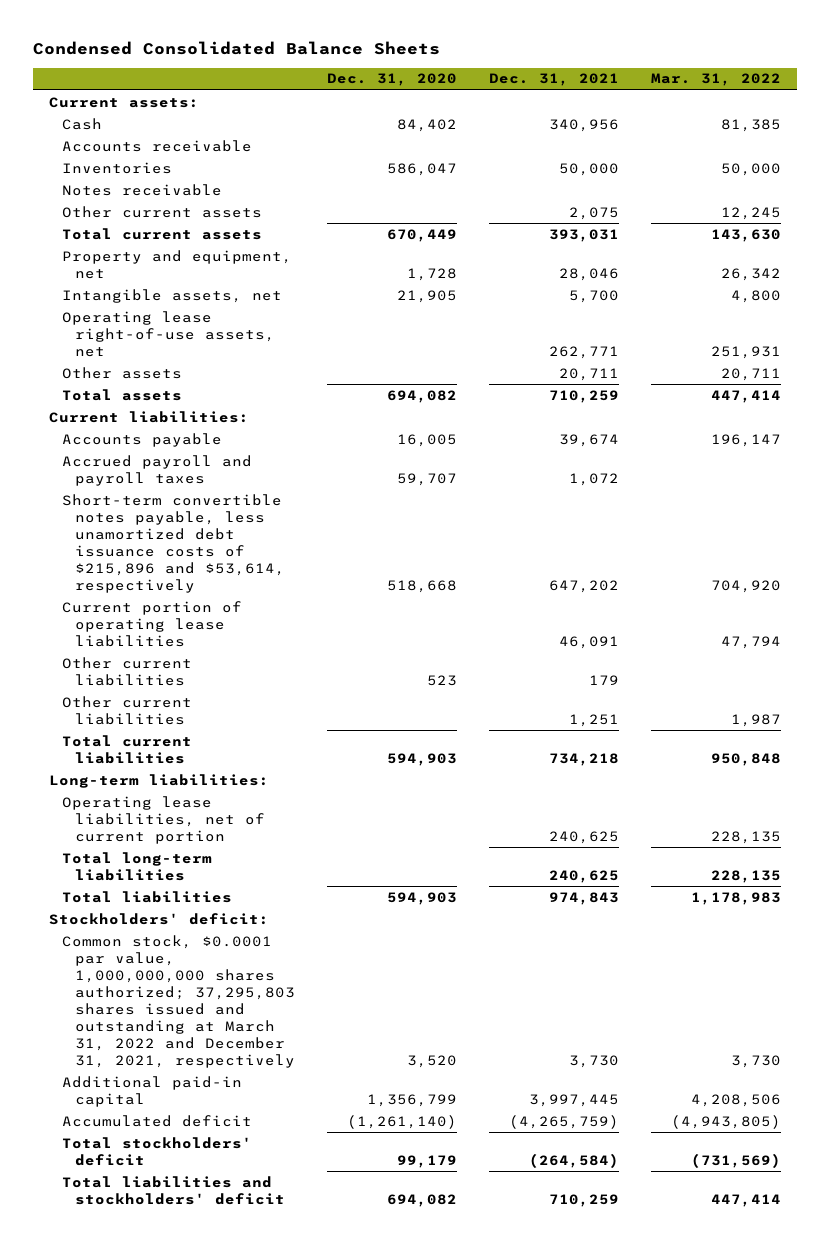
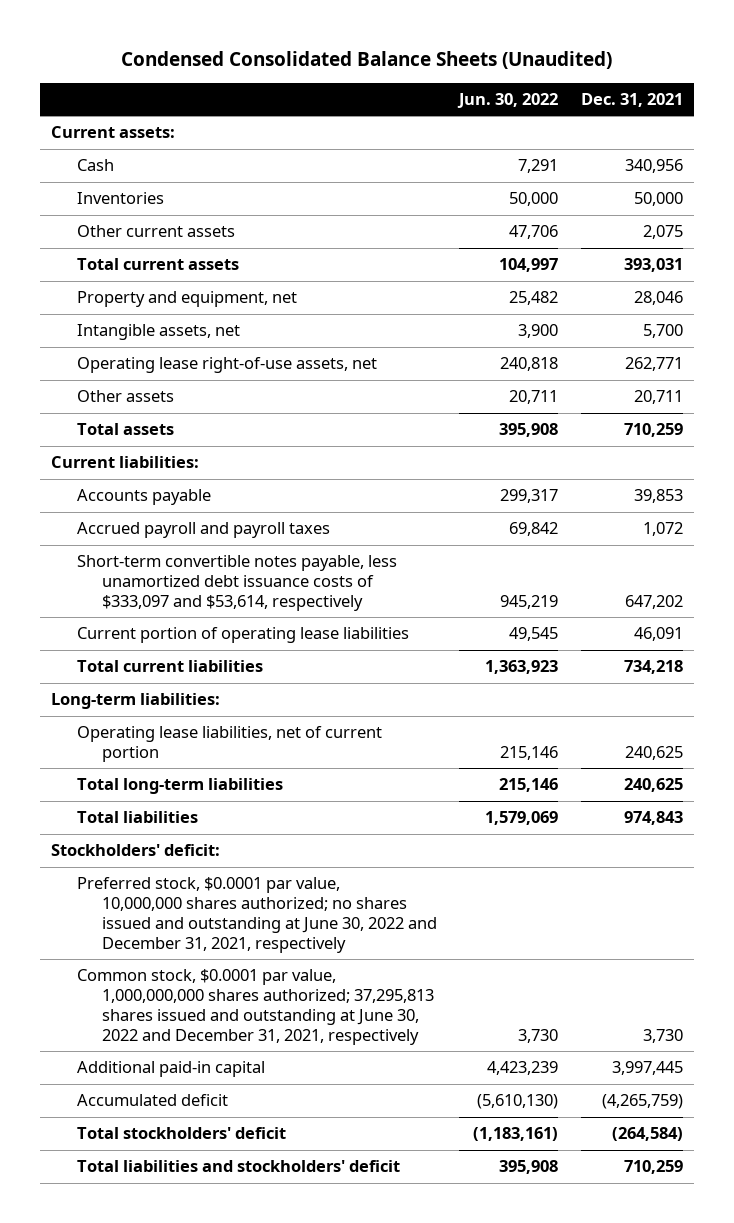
[32,41,440,56] Condensed Consolidated Balance Sheets -> [121,51,613,70] Condensed Consolidated Balance Sheets (Unaudited)
[326,73,457,87] Dec. 31, 2020 -> none
[651,73,782,87] Mar. 31, 2022 -> none
none -> [457,93,559,109] Jun. 30, 2022
[61,139,252,152] Accounts receivable -> none
[61,183,222,196] Notes receivable -> none
[558,433,619,447] 39,674 -> [633,489,683,504] 39,853
[61,493,285,593] Short-term convertible notes payable, less unamortized debt issuance costs of $215,896 and $53,614, respectively -> [76,555,397,611] Short-term convertible notes payable, less unamortized debt issuance costs of $333,097 and $53,614, respectively
[61,656,192,686] Other current liabilities -> none
[61,695,192,725] Other current liabilities -> none
none -> [76,877,437,953] Preferred stock, $0.0001 par value, 10,000,000 shares authorized; no shares issued and outstanding at June 30, 2022 and December 31, 2021, respectively
[61,934,295,1068] Common stock, $0.0001 par value, 1,000,000,000 shares authorized; 37,295,803 shares issued and outstanding at March 31, 2022 and December 31, 2021, respectively -> [76,969,434,1045] Common stock, $0.0001 par value, 1,000,000,000 shares authorized; 37,295,813 shares issued and outstanding at June 30, 2022 and December 31, 2021, respectively

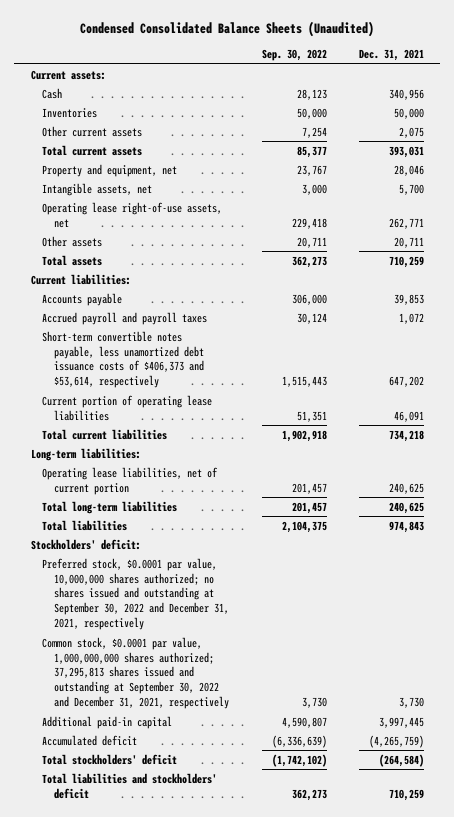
[457,93,559,109] Jun. 30, 2022 -> none
none -> [261,48,327,61] Sep. 30, 2022
[76,555,397,611] Short-term convertible notes payable, less unamortized debt issuance costs of $333,097 and $53,614, respectively -> [42,330,205,389] Short-term convertible notes payable, less unamortized debt issuance costs of $406,373 and $53,614, respectively
[76,877,437,953] Preferred stock, $0.0001 par value, 10,000,000 shares authorized; no shares issued and outstanding at June 30, 2022 and December 31, 2021, respectively -> [42,557,230,631] Preferred stock, $0.0001 par value, 10,000,000 shares authorized; no shares issued and outstanding at September 30, 2022 and December 31, 2021, respectively
[76,969,434,1045] Common stock, $0.0001 par value, 1,000,000,000 shares authorized; 37,295,813 shares issued and outstanding at June 30, 2022 and December 31, 2021, respectively -> [42,636,230,710] Common stock, $0.0001 par value, 1,000,000,000 shares authorized; 37,295,813 shares issued and outstanding at September 30, 2022 and December 31, 2021, respectively

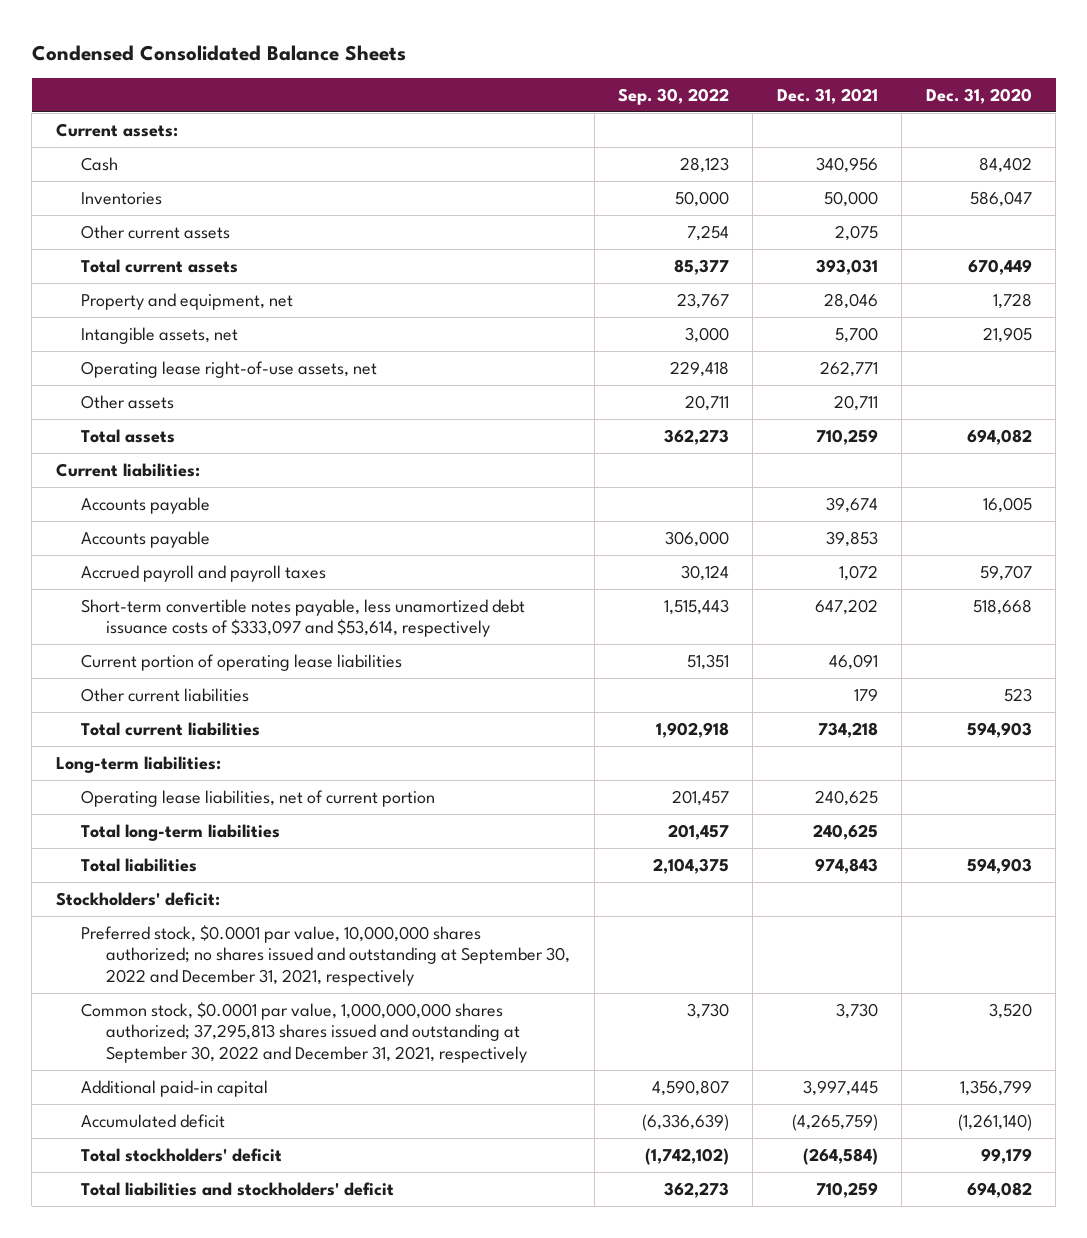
[80,20,375,37] Condensed Consolidated Balance Sheets (Unaudited) -> [31,44,406,61] Condensed Consolidated Balance Sheets
none -> [925,87,1032,104] Dec. 31, 2020
none -> [80,496,210,514] Accounts payable
[42,330,205,389] Short-term convertible notes payable, less unamortized debt issuance costs of $406,373 and $53,614, respectively -> [80,598,525,638] Short-term convertible notes payable, less unamortized debt issuance costs of $333,097 and $53,614, respectively
none -> [80,687,249,702] Other current liabilities

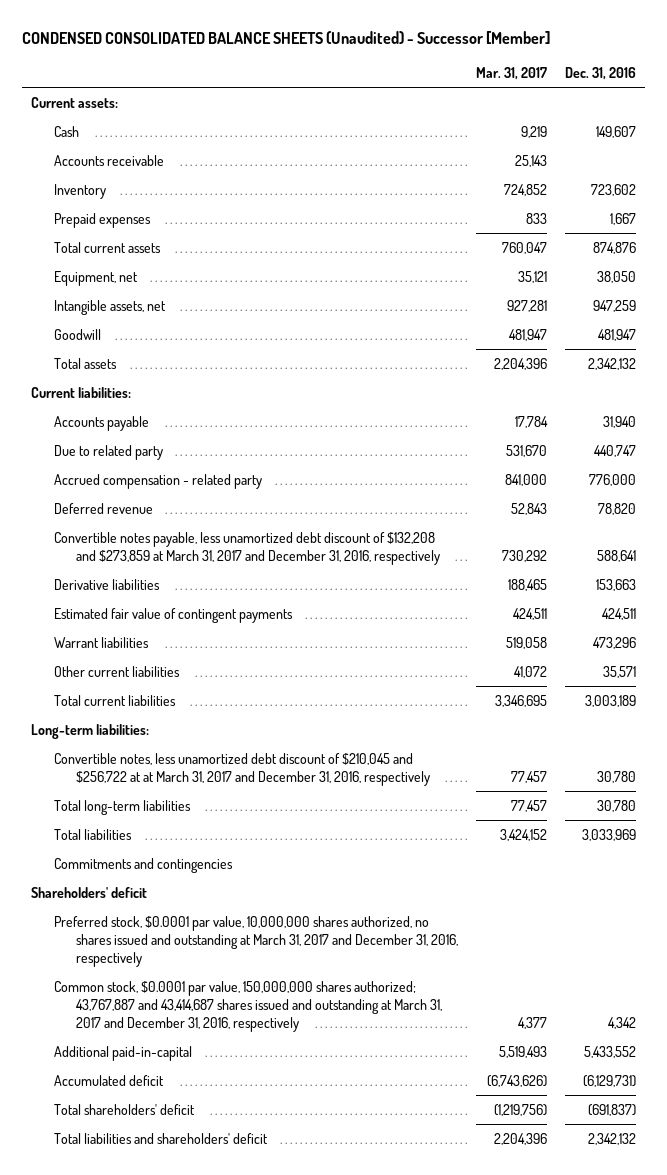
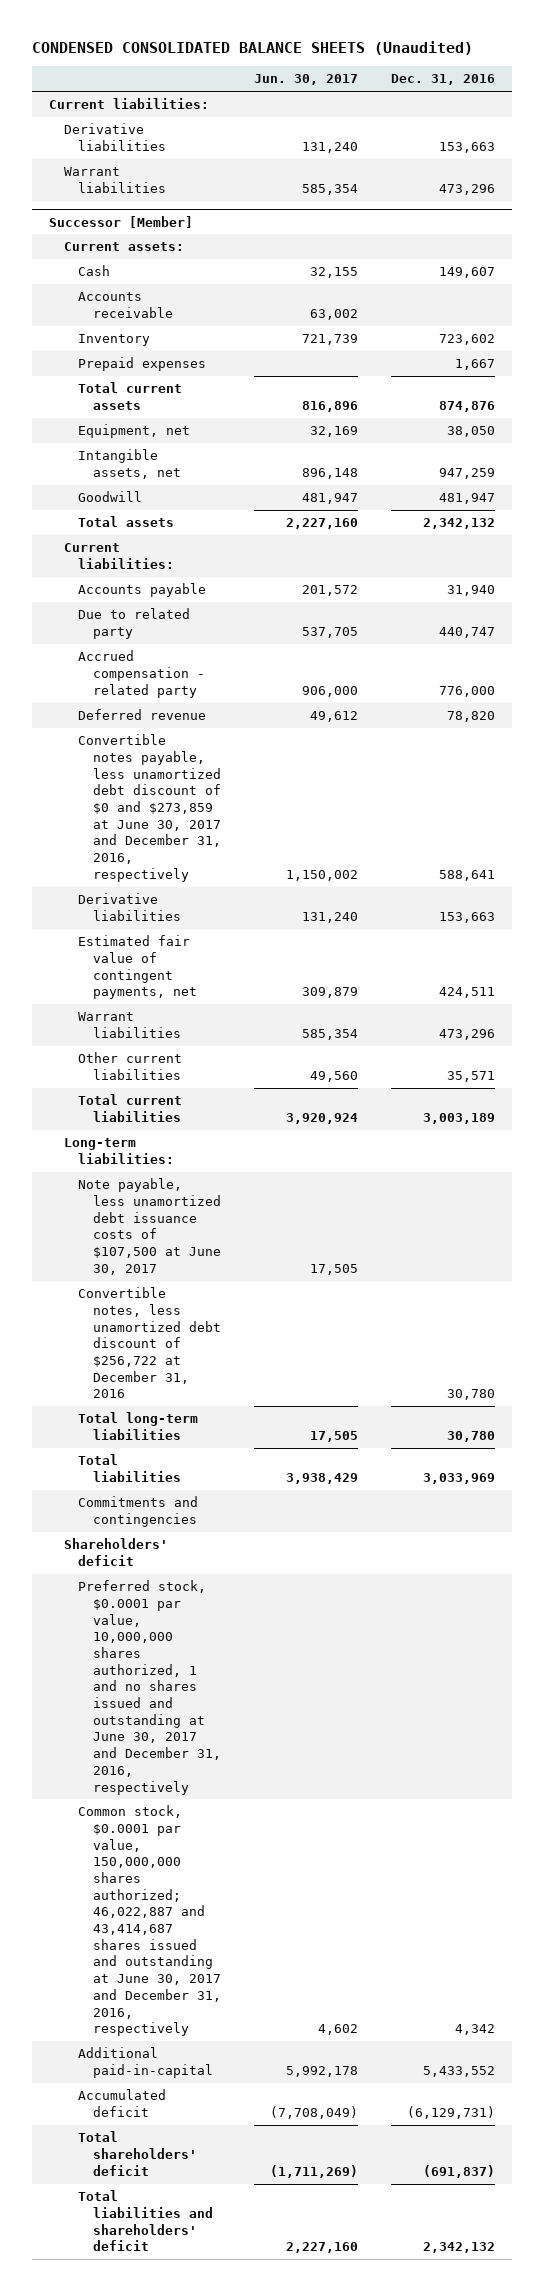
[22,31,551,45] CONDENSED CONSOLIDATED BALANCE SHEETS (Unaudited) - Successor [Member] -> [32,40,474,55] CONDENSED CONSOLIDATED BALANCE SHEETS (Unaudited)
[475,66,547,80] Mar. 31, 2017 -> none
none -> [254,74,359,86] Jun. 30, 2017
none -> [48,98,209,110] Current liabilities:
none -> [63,123,167,152] Derivative liabilities
none -> [63,167,167,194] Warrant liabilities
none -> [48,215,193,228] Successor [Member]
[53,531,440,565] Convertible notes payable, less unamortized debt discount of $132,208 and $273,859 at March 31, 2017 and December 31, 2016, respectively -> [78,734,222,882] Convertible notes payable, less unamortized debt discount of $0 and $273,859 at June 30, 2017 and December 31, 2016, respectively
[53,607,293,623] Estimated fair value of contingent payments -> [78,935,198,1000] Estimated fair value of contingent payments, net
none -> [78,1178,222,1275] Note payable, less unamortized debt issuance costs of $107,500 at June 30, 2017
[53,752,430,786] Convertible notes, less unamortized debt discount of $210,045 and $256,722 at at March 31, 2017 and December 31, 2016, respectively -> [78,1287,222,1399] Convertible notes, less unamortized debt discount of $256,722 at December 31, 2016
[53,915,458,967] Preferred stock, $0.0001 par value, 10,000,000 shares authorized, no shares issued and outstanding at March 31, 2017 and December 31, 2016, respectively -> [78,1580,222,1795] Preferred stock, $0.0001 par value, 10,000,000 shares authorized, 1 and no shares issued and outstanding at June 30, 2017 and December 31, 2016, respectively
[53,980,442,1032] Common stock, $0.0001 par value, 150,000,000 shares authorized; 43,767,887 and 43,414,687 shares issued and outstanding at March 31, 2017 and December 31, 2016, respectively -> [78,1805,222,2037] Common stock, $0.0001 par value, 150,000,000 shares authorized; 46,022,887 and 43,414,687 shares issued and outstanding at June 30, 2017 and December 31, 2016, respectively

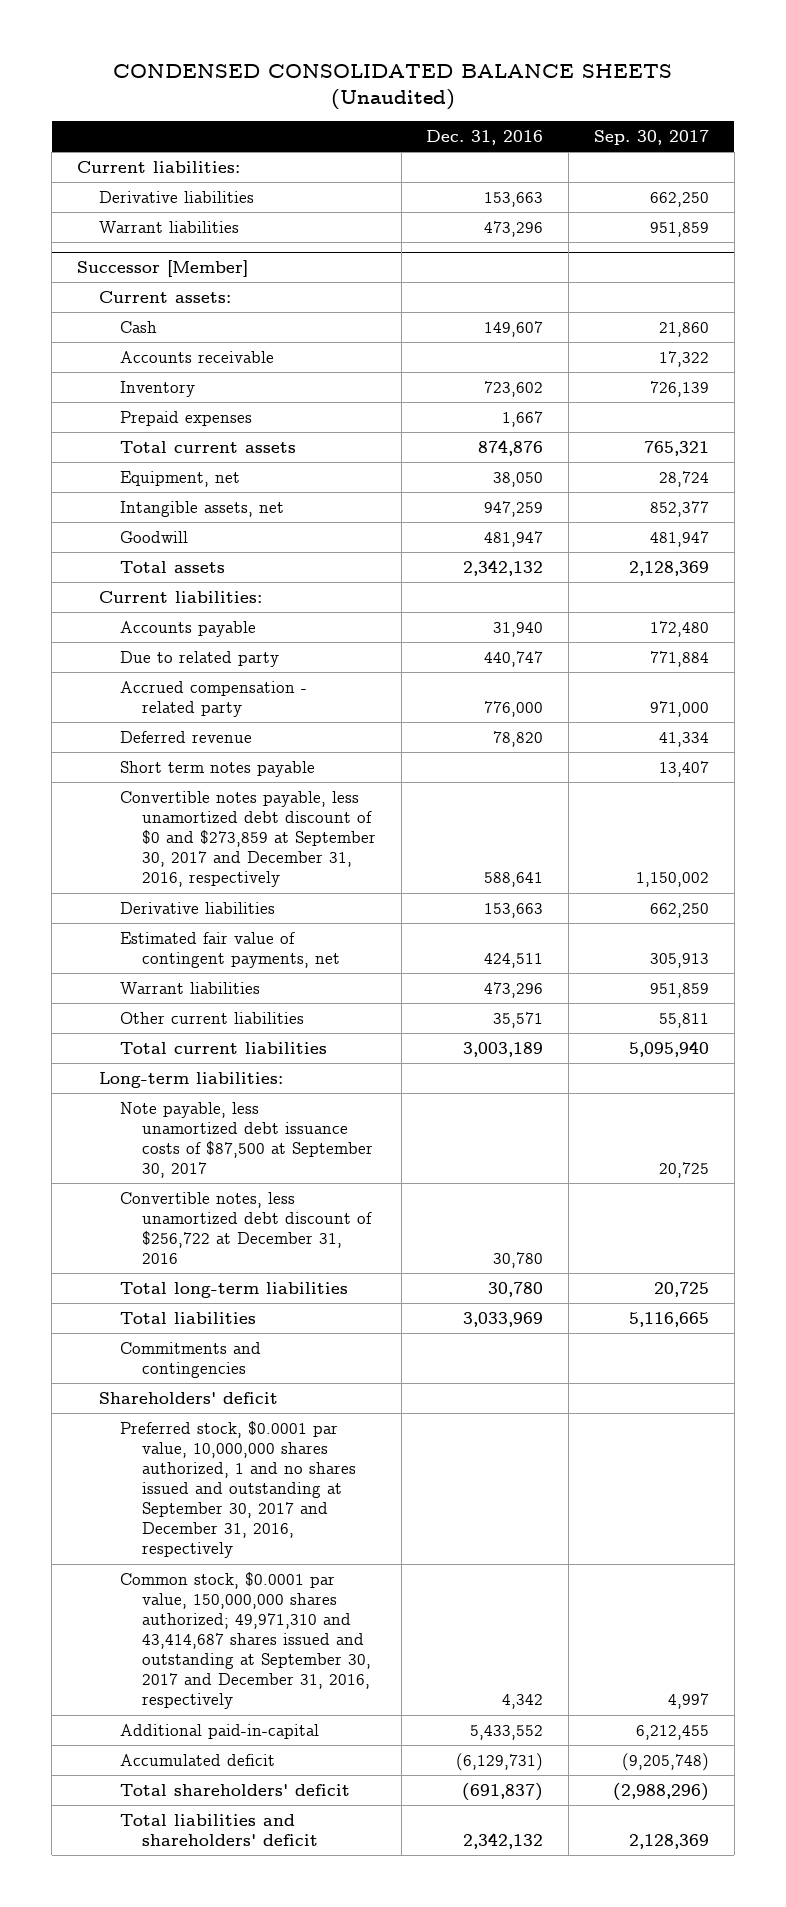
[254,74,359,86] Jun. 30, 2017 -> none
none -> [594,129,710,145] Sep. 30, 2017
none -> [120,760,316,777] Short term notes payable
[78,734,222,882] Convertible notes payable, less unamortized debt discount of $0 and $273,859 at June 30, 2017 and December 31, 2016, respectively -> [120,790,376,888] Convertible notes payable, less unamortized debt discount of $0 and $273,859 at September 30, 2017 and December 31, 2016, respectively
[78,1178,222,1275] Note payable, less unamortized debt issuance costs of $107,500 at June 30, 2017 -> [120,1101,373,1179] Note payable, less unamortized debt issuance costs of $87,500 at September 30, 2017
[78,1580,222,1795] Preferred stock, $0.0001 par value, 10,000,000 shares authorized, 1 and no shares issued and outstanding at June 30, 2017 and December 31, 2016, respectively -> [120,1420,356,1559] Preferred stock, $0.0001 par value, 10,000,000 shares authorized, 1 and no shares issued and outstanding at September 30, 2017 and December 31, 2016, respectively
[78,1805,222,2037] Common stock, $0.0001 par value, 150,000,000 shares authorized; 46,022,887 and 43,414,687 shares issued and outstanding at June 30, 2017 and December 31, 2016, respectively -> [120,1571,371,1710] Common stock, $0.0001 par value, 150,000,000 shares authorized; 49,971,310 and 43,414,687 shares issued and outstanding at September 30, 2017 and December 31, 2016, respectively

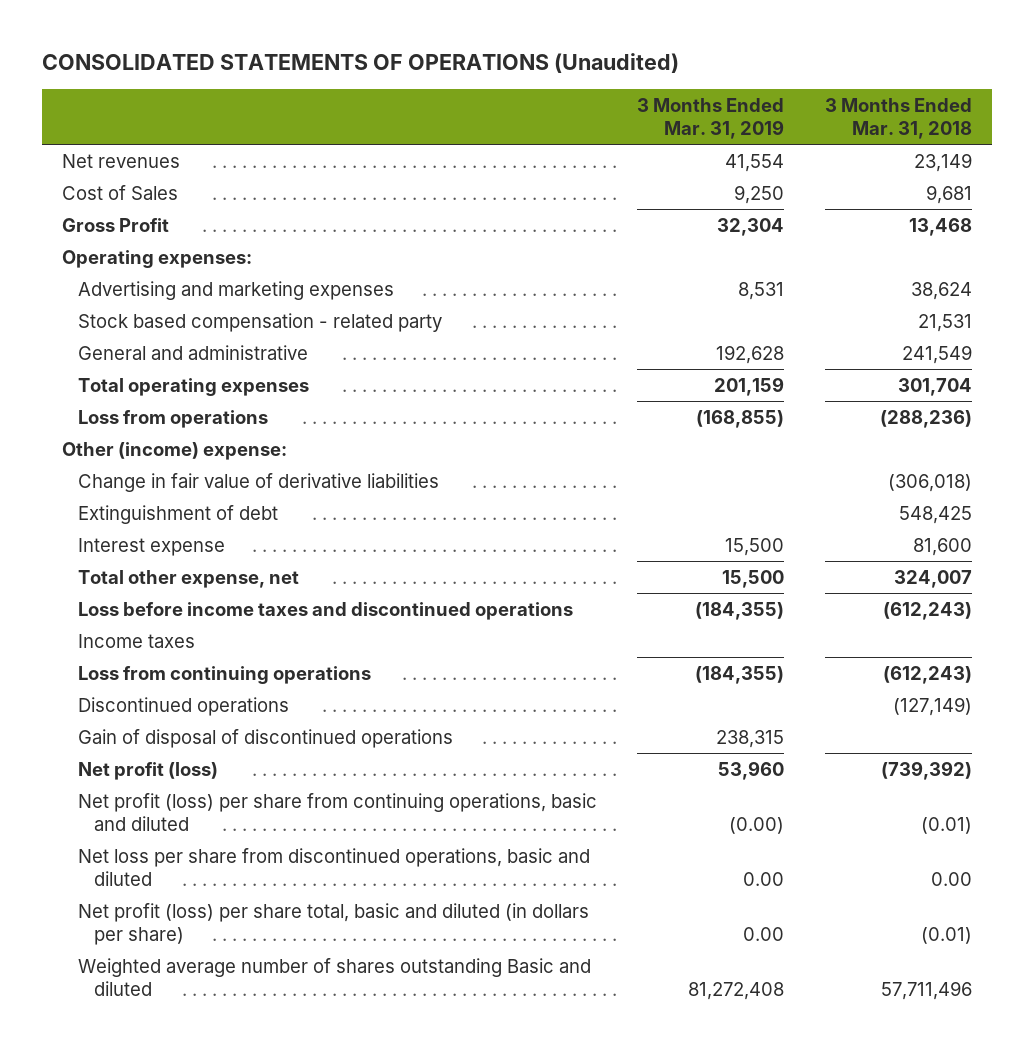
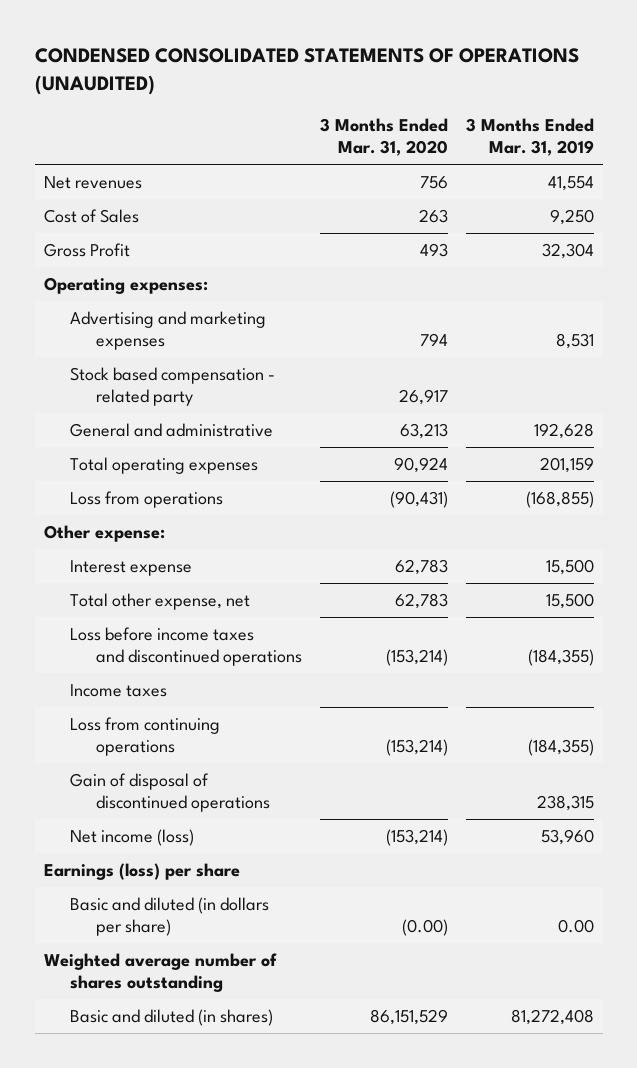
[41,53,679,74] CONSOLIDATED STATEMENTS OF OPERATIONS (Unaudited) -> [34,48,579,95] CONDENSED CONSOLIDATED STATEMENTS OF OPERATIONS (UNAUDITED)
[824,97,972,140] 3 Months Ended Mar. 31, 2018 -> none
none -> [319,117,448,156] 3 Months Ended Mar. 31, 2020
[77,472,439,492] Change in fair value of derivative liabilities -> none
[77,504,278,524] Extinguishment of debt -> none
[61,441,287,460] Other (income) expense: -> [43,525,165,543] Other expense:
[77,696,289,716] Discontinued operations -> none
[77,792,597,832] Net profit (loss) per share from continuing operations, basic and diluted -> none
[77,847,590,887] Net loss per share from discontinued operations, basic and diluted -> none
[77,761,218,780] Net profit (loss) -> [69,829,194,847] Net income (loss)
none -> [43,863,240,881] Earnings (loss) per share
[77,902,589,946] Net profit (loss) per share total, basic and diluted (in dollars per share) -> [69,897,269,936] Basic and diluted (in dollars per share)
none -> [43,953,277,992] Weighted average number of shares outstanding
[77,957,591,997] Weighted average number of shares outstanding Basic and diluted -> [69,1009,273,1027] Basic and diluted (in shares)

